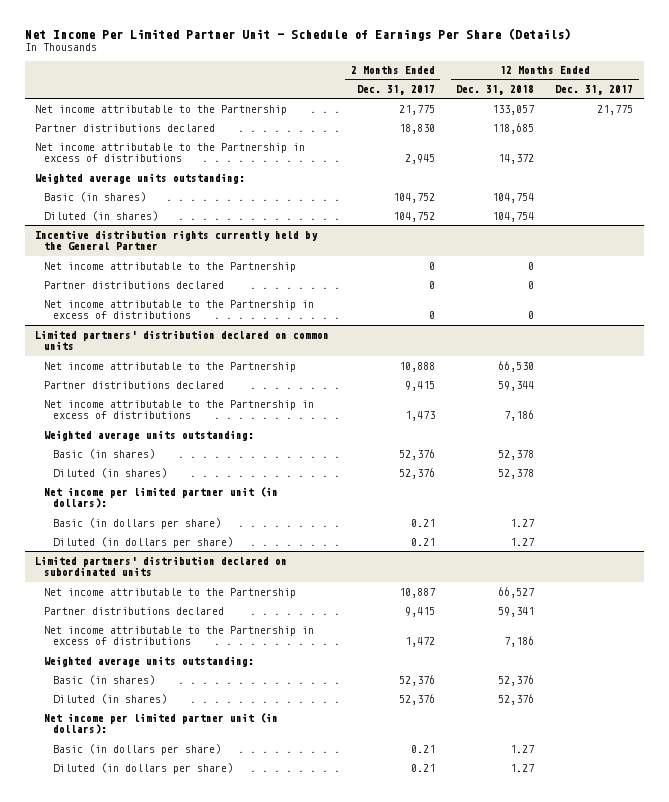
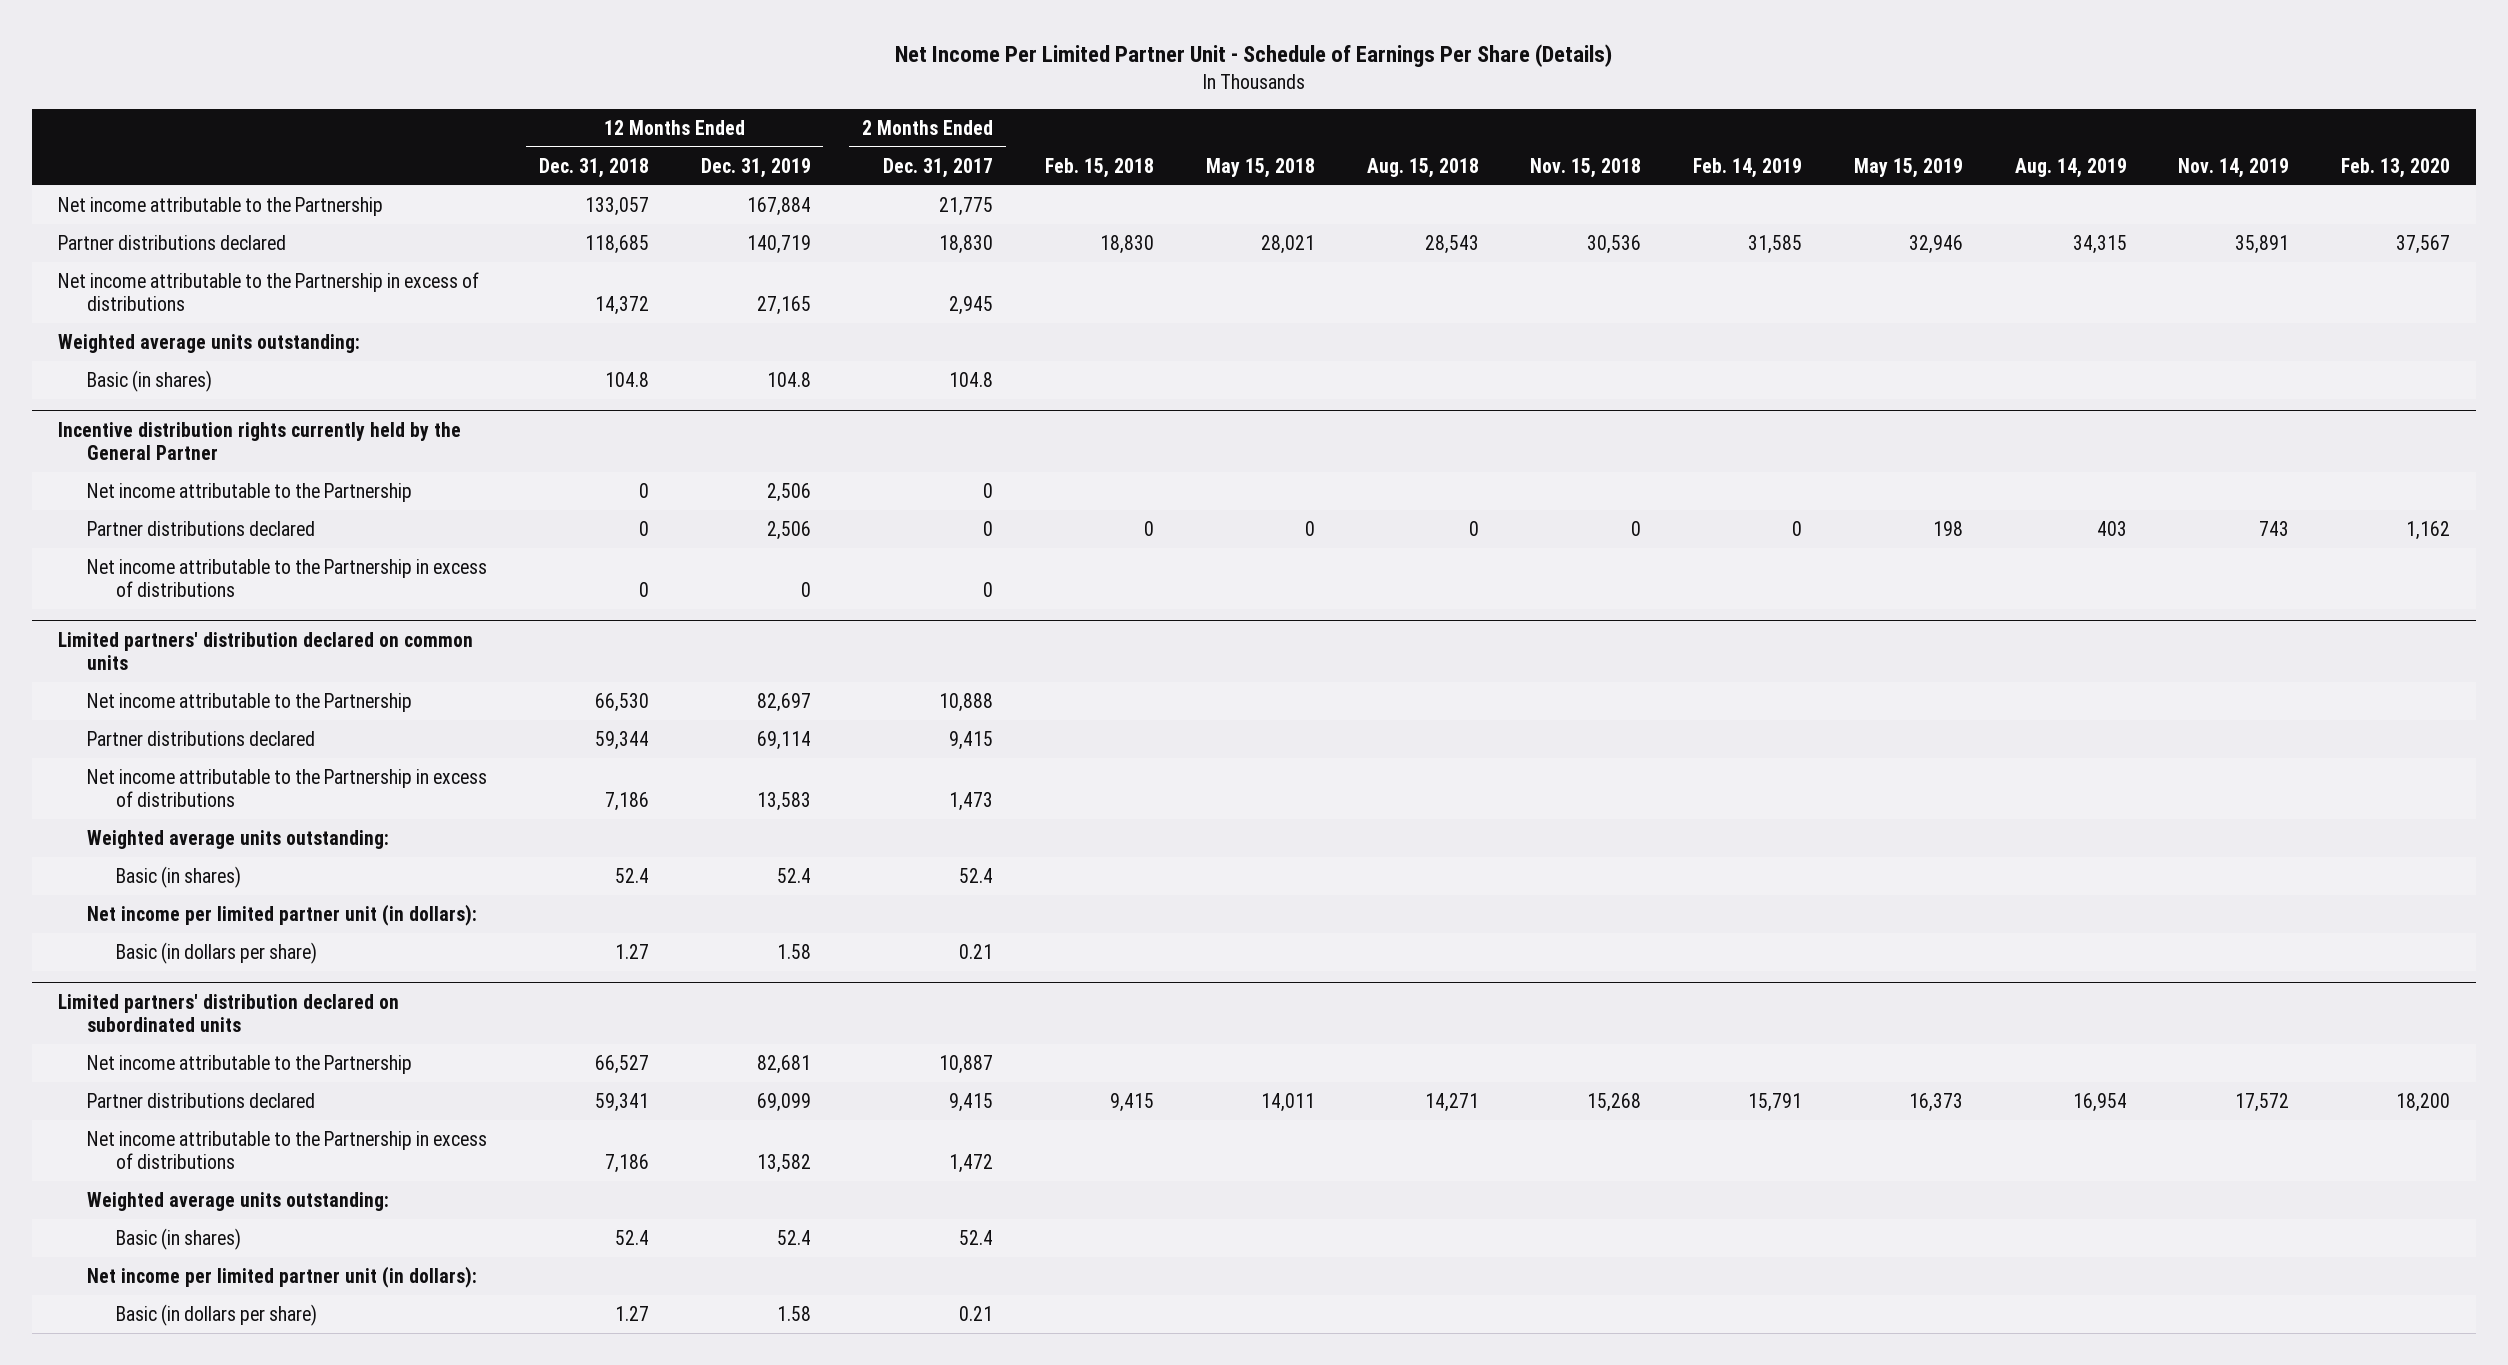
[555,85,634,96] Dec. 31, 2017 -> none
none -> [700,157,811,178] Dec. 31, 2019
none -> [1045,157,1155,178] Feb. 15, 2018
none -> [1205,157,1315,178] May 15, 2018
none -> [1366,157,1479,178] Aug. 15, 2018
none -> [1530,157,1642,178] Nov. 15, 2018
none -> [1693,157,1803,178] Feb. 14, 2019
none -> [1853,157,1963,178] May 15, 2019
none -> [2014,157,2127,178] Aug. 14, 2019
none -> [2178,157,2290,178] Nov. 14, 2019
none -> [2341,157,2451,178] Feb. 13, 2020
[44,210,159,221] Diluted (in shares) -> none
[392,192,435,203] 104,752 -> [949,372,994,388] 104.8
[492,192,535,203] 104,754 -> [604,372,649,388] 104.8
[53,467,168,478] Diluted (in shares) -> none
[398,448,435,460] 52,376 -> [959,868,994,884] 52.4
[498,449,535,460] 52,378 -> [614,868,649,884] 52.4
[53,536,234,548] Diluted (in dollars per share) -> none
[53,693,168,704] Diluted (in shares) -> none
[398,674,435,686] 52,376 -> [959,1230,994,1246] 52.4
[498,674,535,686] 52,376 -> [614,1230,649,1246] 52.4
[53,762,234,774] Diluted (in dollars per share) -> none

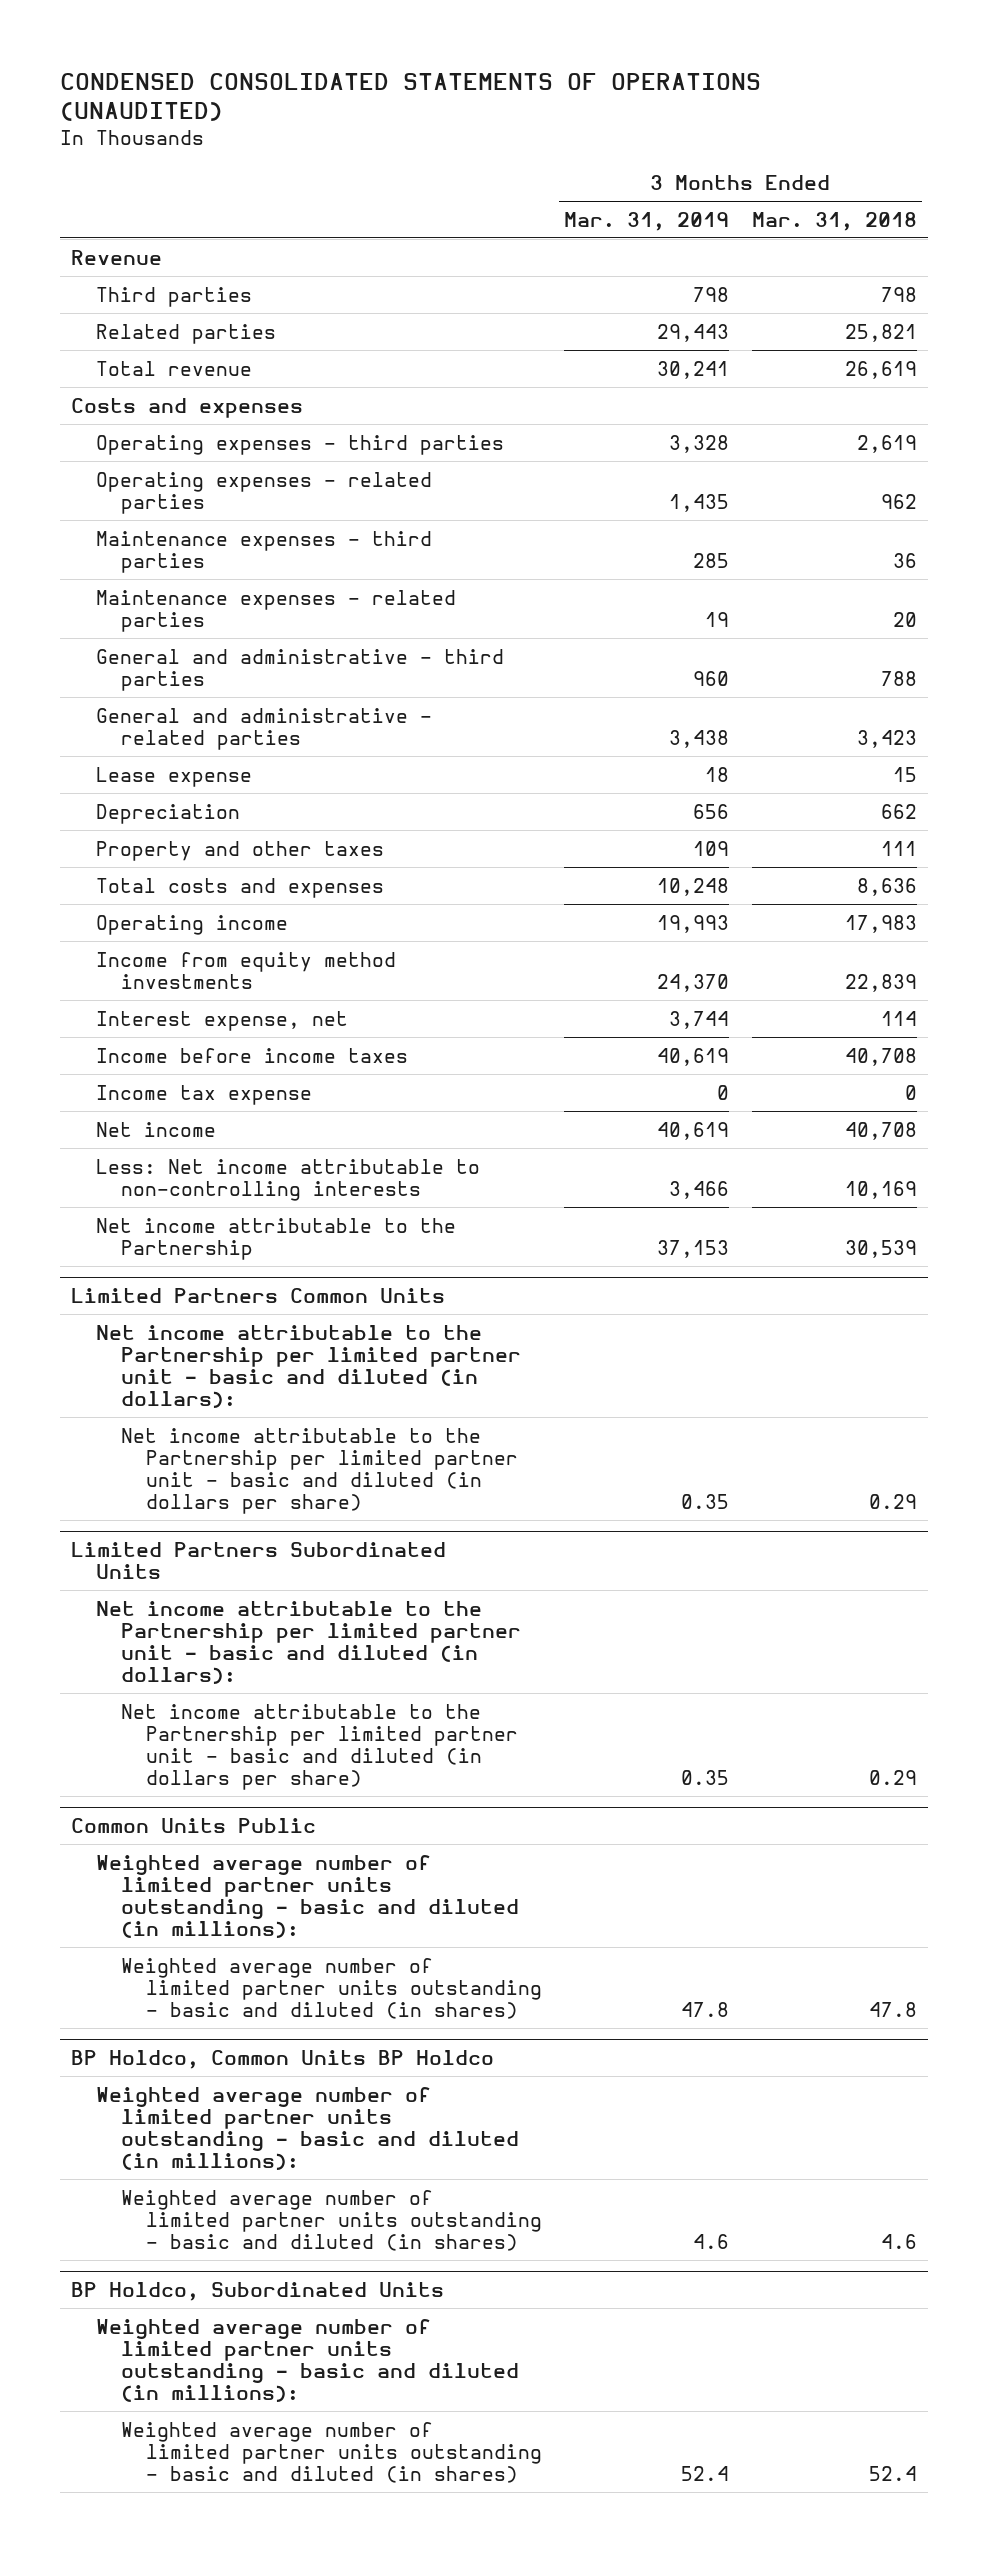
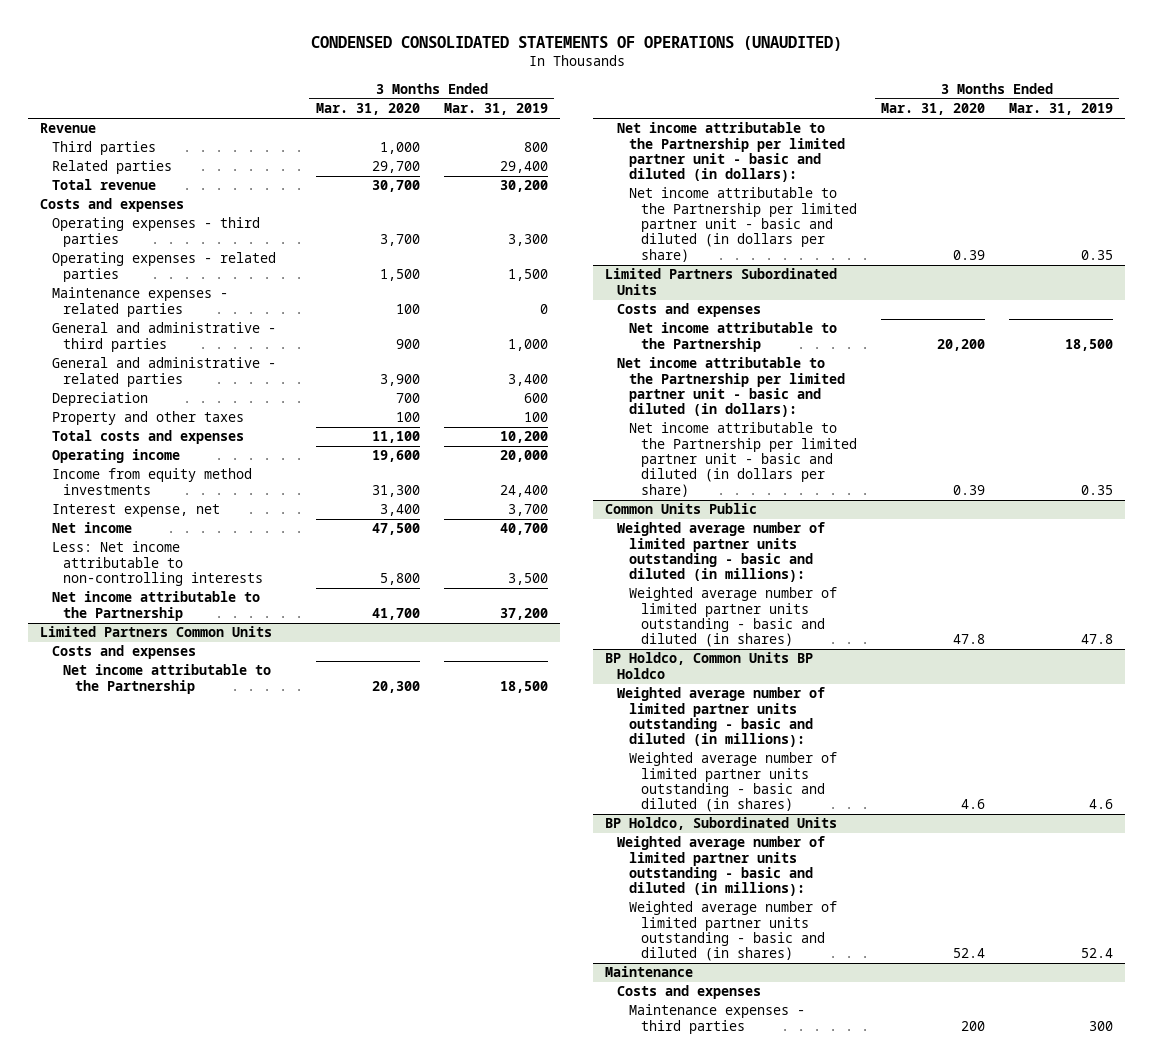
[751,211,917,231] Mar. 31, 2018 -> none
none -> [315,103,420,116] Mar. 31, 2020
[693,286,730,302] 798 -> [523,142,548,153] 800
[657,323,730,342] 29,443 -> [499,161,548,174] 29,400
[657,360,730,379] 30,241 -> [499,180,548,193] 30,200
[95,530,432,573] Maintenance expenses - third parties -> none
[95,766,252,787] Lease expense -> none
[95,1047,408,1063] Income before income taxes -> none
[95,1084,312,1105] Income tax expense -> none
[669,434,730,453] 3,328 -> [507,233,548,246] 3,300
[669,493,730,512] 1,435 -> [507,268,548,281] 1,500
[705,611,730,627] 19 -> [539,303,548,314] 0
[693,670,730,686] 960 -> [507,338,548,351] 1,000
[669,729,730,748] 3,438 -> [507,373,548,386] 3,400
[693,803,730,819] 656 -> [523,393,548,404] 600
[693,840,730,856] 109 -> [523,412,548,423] 100
[657,877,730,896] 10,248 -> [499,431,548,444] 10,200
[657,914,730,933] 19,993 -> [499,450,548,463] 20,000
[657,973,730,992] 24,370 -> [499,484,548,497] 24,400
[669,1010,730,1029] 3,744 -> [507,504,548,517] 3,700
[657,1121,730,1140] 40,619 -> [499,523,548,536] 40,700
[669,1180,730,1199] 3,466 -> [507,573,548,586] 3,500
[657,1239,730,1258] 37,153 -> [499,607,548,620] 37,200
none -> [51,645,196,660] Costs and expenses
none -> [63,664,272,694] Net income attributable to the Partnership
none -> [617,303,762,318] Costs and expenses
none -> [628,322,837,352] Net income attributable to the Partnership
none -> [605,966,694,978] Maintenance
none -> [617,985,762,1000] Costs and expenses
none -> [628,1004,805,1034] Maintenance expenses - third parties

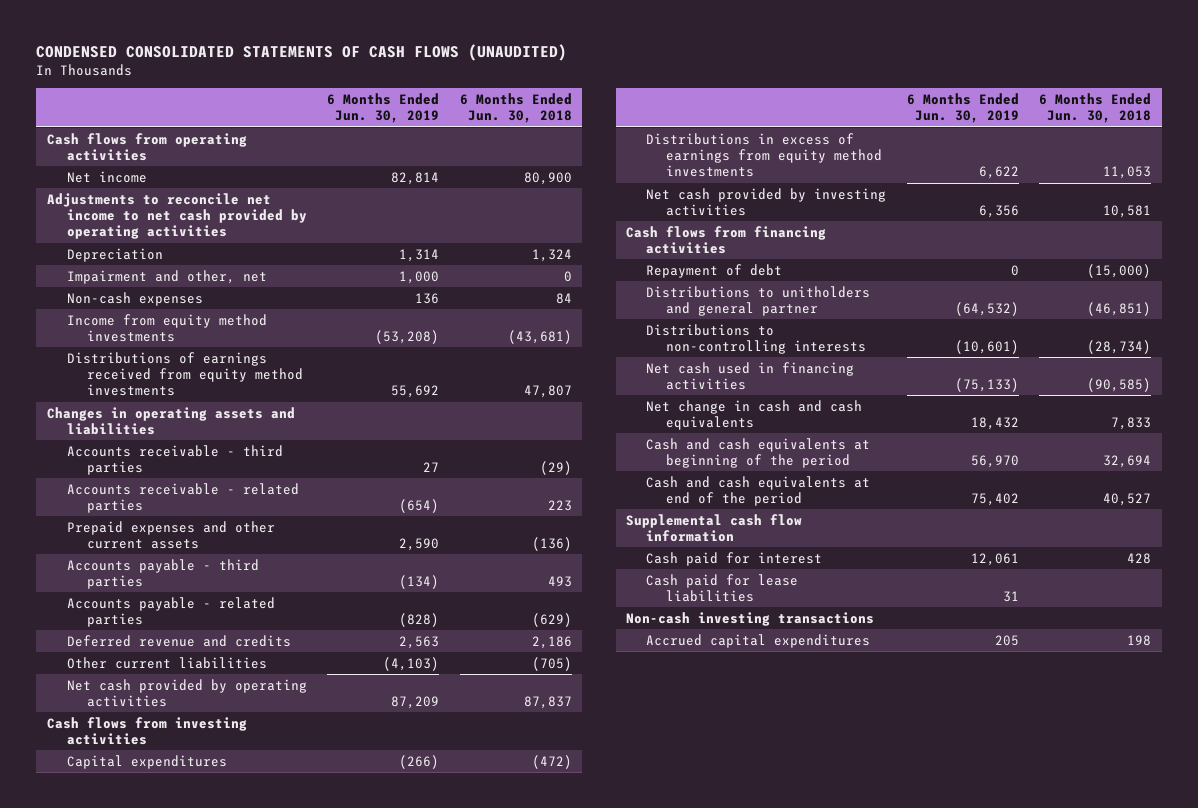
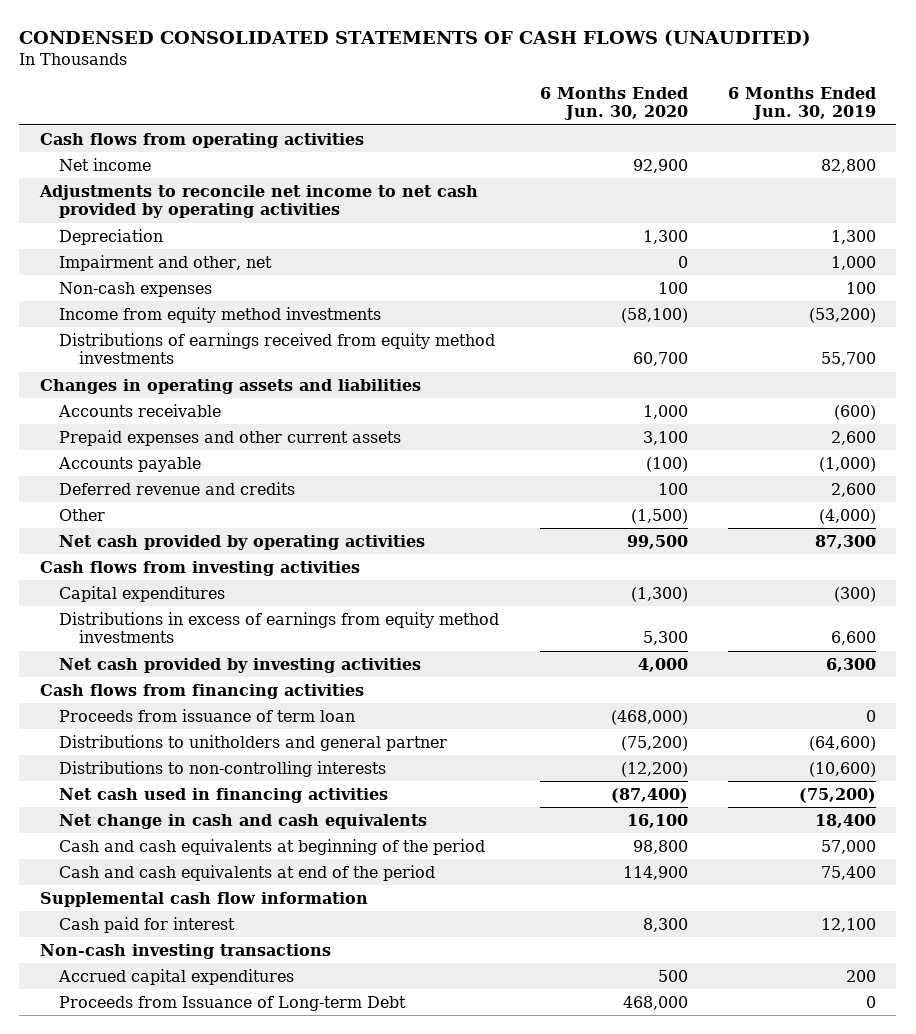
[460,92,573,124] 6 Months Ended Jun. 30, 2018 -> none
none -> [539,86,688,121] 6 Months Ended Jun. 30, 2020
[391,171,440,185] 82,814 -> [821,158,877,173] 82,800
[399,248,440,262] 1,314 -> [831,229,877,244] 1,300
[415,292,440,304] 136 -> [846,281,877,294] 100
[375,329,440,344] (53,208) -> [809,307,877,323] (53,200)
[391,385,440,399] 55,692 -> [821,352,877,367] 55,700
[66,444,283,475] Accounts receivable - third parties -> none
[66,558,259,589] Accounts payable - third parties -> none
[66,482,299,513] Accounts receivable - related parties -> [58,403,222,417] Accounts receivable
[399,498,440,513] (654) -> [834,404,877,420] (600)
[399,537,440,551] 2,590 -> [831,430,877,445] 2,600
[66,596,275,627] Accounts payable - related parties -> [58,456,202,472] Accounts payable
[399,612,440,627] (828) -> [819,456,877,472] (1,000)
[399,635,440,649] 2,563 -> [831,482,877,497] 2,600
[66,656,267,669] Other current liabilities -> [59,508,106,521] Other
[383,656,440,671] (4,103) -> [819,508,877,524] (4,000)
[391,695,440,709] 87,209 -> [815,534,877,549] 87,300
[399,754,440,769] (266) -> [834,586,877,602] (300)
[978,166,1019,180] 6,622 -> [831,631,877,646] 6,600
[978,204,1019,218] 6,356 -> [826,657,877,672] 6,300
[646,263,783,278] Repayment of debt -> [59,708,356,722] Proceeds from issuance of term loan
[954,301,1019,316] (64,532) -> [809,735,877,751] (64,600)
[954,339,1019,354] (10,601) -> [809,761,877,777] (10,600)
[954,377,1019,392] (75,133) -> [799,787,877,803] (75,200)
[970,416,1019,430] 18,432 -> [815,813,877,828] 18,400
[970,454,1019,468] 56,970 -> [821,839,877,854] 57,000
[970,492,1019,506] 75,402 -> [821,865,877,880] 75,400
[646,573,799,602] Cash paid for lease liabilities -> none
[970,552,1019,566] 12,061 -> [821,917,877,932] 12,100
[994,634,1019,646] 205 -> [846,969,877,982] 200
none -> [59,995,407,1011] Proceeds from Issuance of Long-term Debt

